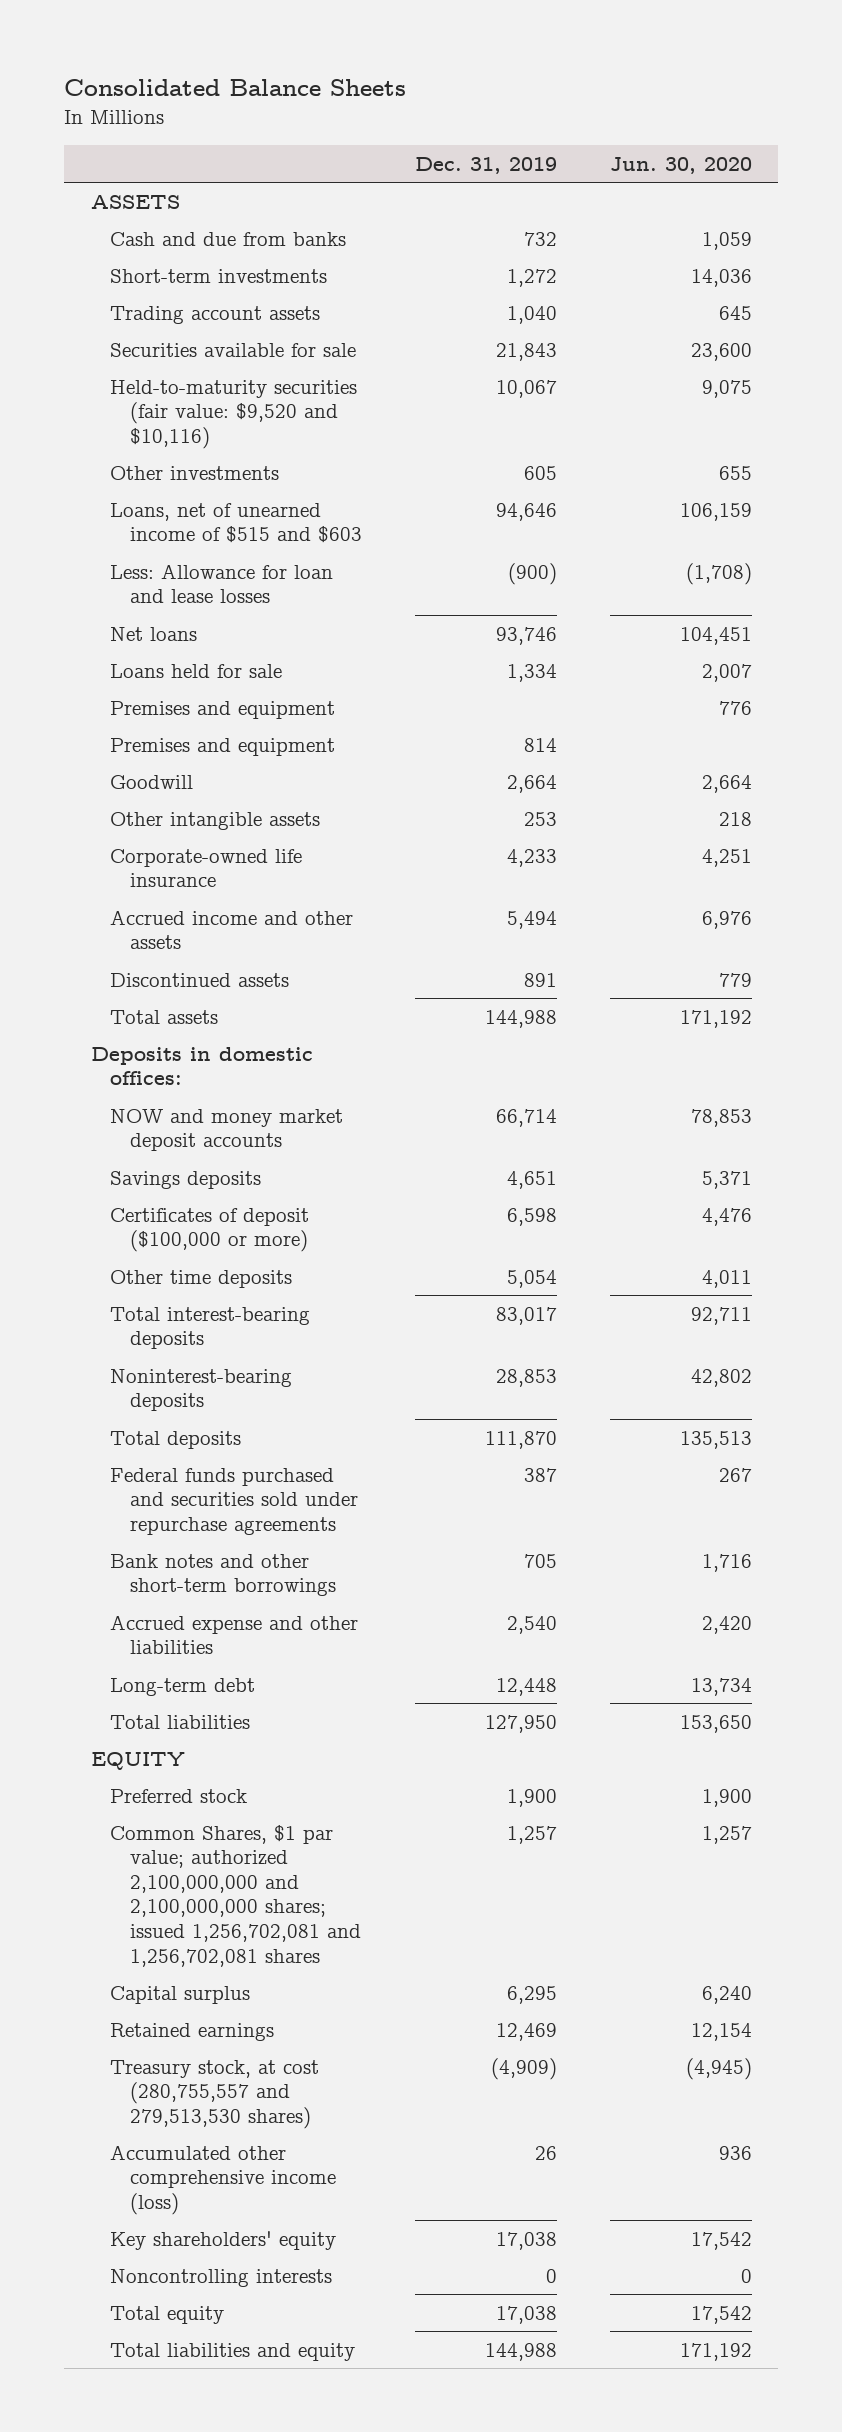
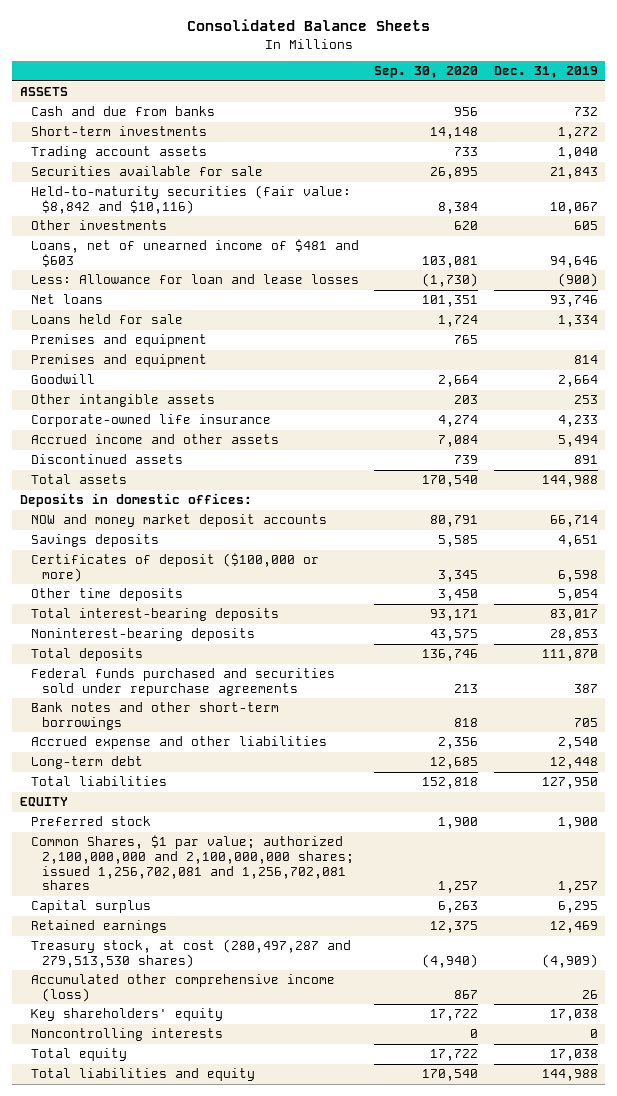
[609,156,752,174] Jun. 30, 2020 -> none
none -> [374,66,479,79] Sep. 30, 2020
[110,379,358,449] Held-to-maturity securities (fair value: $9,520 and $10,116) -> [30,185,351,214] Held-to-maturity securities (fair value: $8,842 and $10,116)
[110,502,363,544] Loans, net of unearned income of $515 and $603 -> [30,239,359,267] Loans, net of unearned income of $481 and $603
[110,2059,320,2129] Treasury stock, at cost (280,755,557 and 279,513,530 shares) -> [30,939,351,968] Treasury stock, at cost (280,497,287 and 279,513,530 shares)

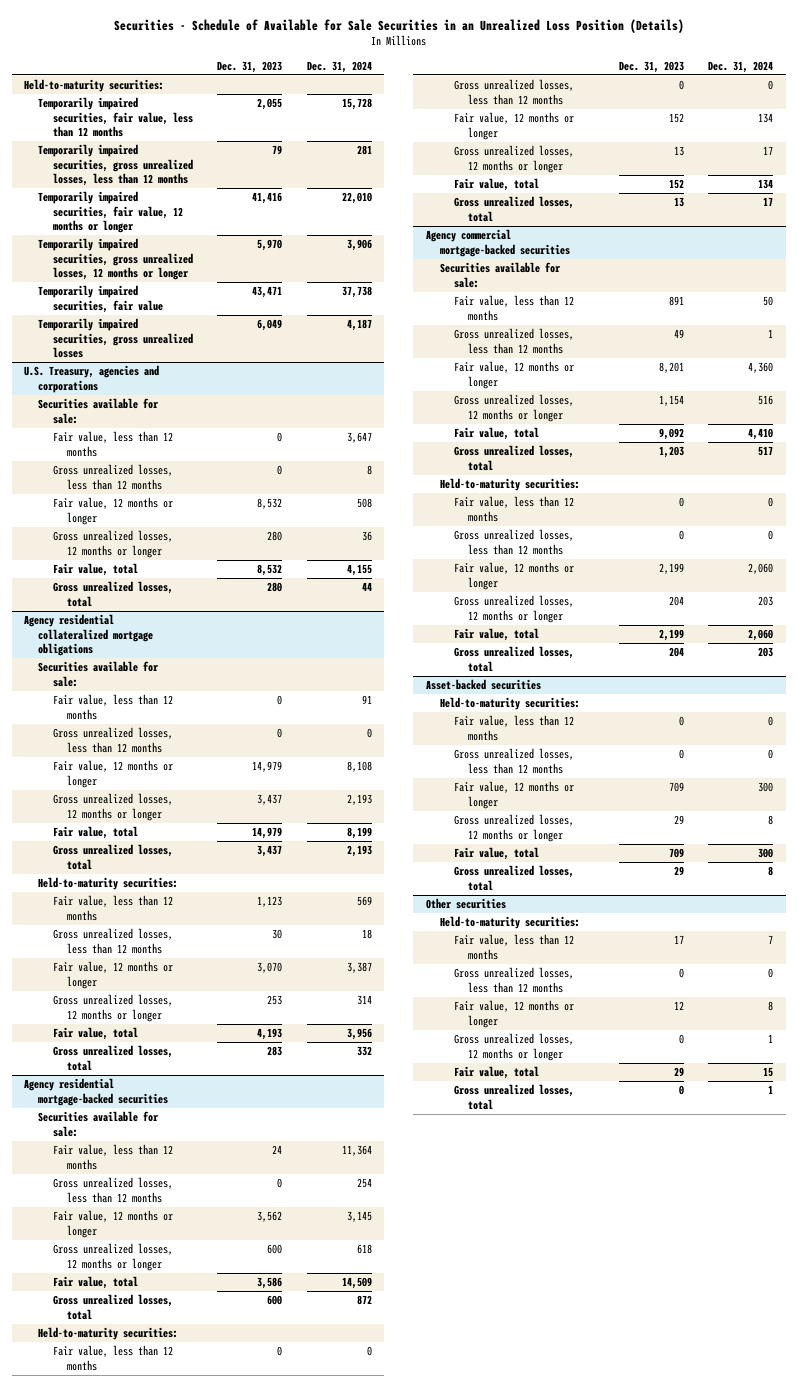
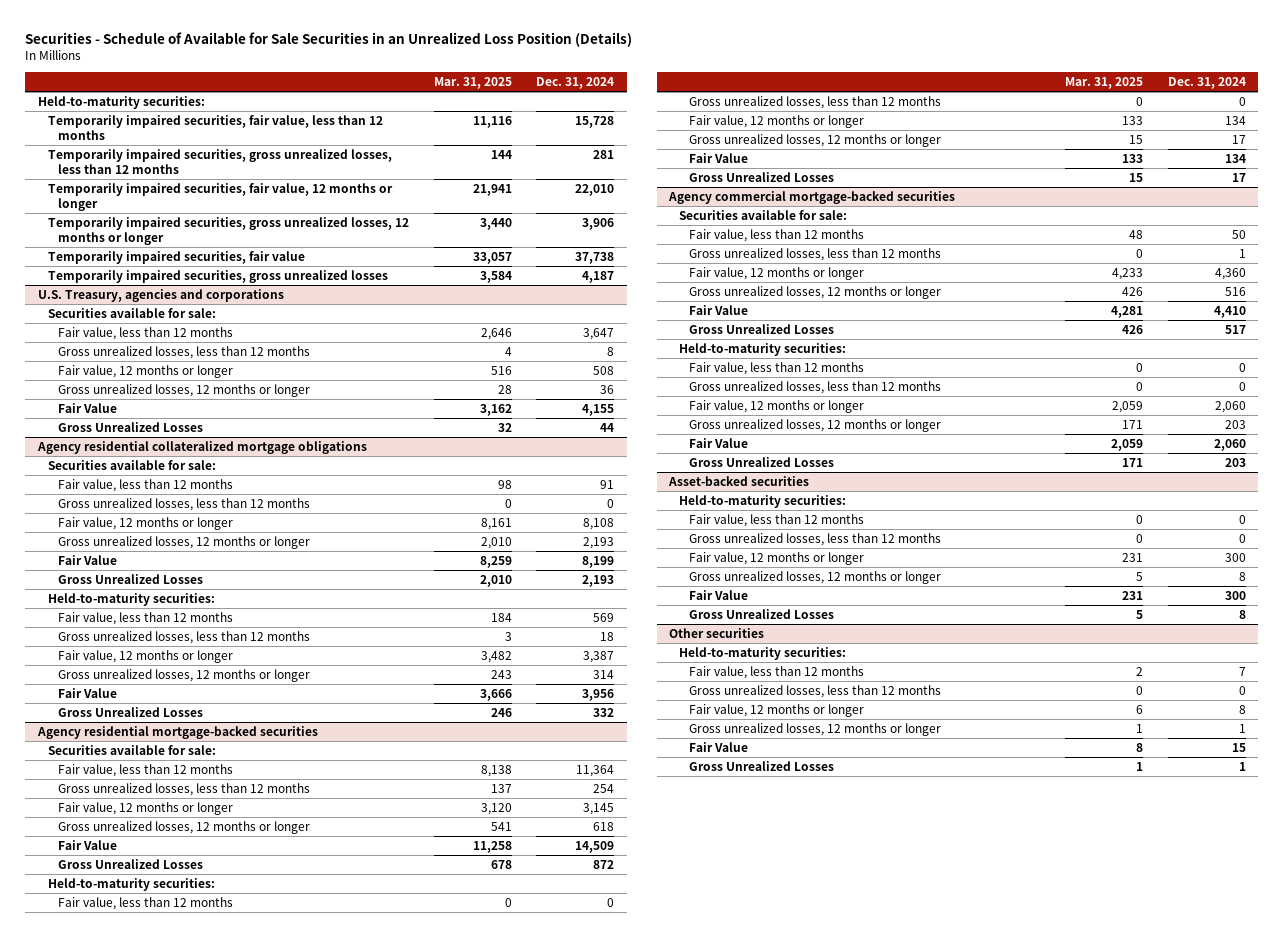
[217,60,283,73] Dec. 31, 2023 -> none
none -> [433,76,512,89] Mar. 31, 2025
[52,563,138,577] Fair value, total -> [58,402,118,413] Fair Value
[52,581,173,607] Gross unrealized losses, total -> [58,421,204,432] Gross Unrealized Losses
[52,826,138,840] Fair value, total -> [58,554,118,565] Fair Value
[52,844,173,870] Gross unrealized losses, total -> [58,573,204,584] Gross Unrealized Losses
[52,1027,138,1041] Fair value, total -> [58,687,118,698] Fair Value
[52,1045,173,1071] Gross unrealized losses, total -> [58,706,204,717] Gross Unrealized Losses
[52,1276,138,1290] Fair value, total -> [58,839,118,850] Fair Value
[52,1294,173,1320] Gross unrealized losses, total -> [58,858,204,869] Gross Unrealized Losses
[453,178,539,192] Fair value, total -> [689,152,749,163] Fair Value
[453,196,574,222] Gross unrealized losses, total -> [689,171,835,182] Gross Unrealized Losses
[453,427,539,441] Fair value, total -> [689,304,749,315] Fair Value
[453,445,574,471] Gross unrealized losses, total -> [689,323,835,334] Gross Unrealized Losses
[453,628,539,642] Fair value, total -> [689,437,749,448] Fair Value
[453,646,574,672] Gross unrealized losses, total -> [689,456,835,467] Gross Unrealized Losses
[453,847,539,861] Fair value, total -> [689,589,749,600] Fair Value
[453,865,574,891] Gross unrealized losses, total -> [689,608,835,619] Gross Unrealized Losses
[453,1066,539,1080] Fair value, total -> [689,741,749,752] Fair Value
[453,1084,574,1110] Gross unrealized losses, total -> [689,760,835,771] Gross Unrealized Losses

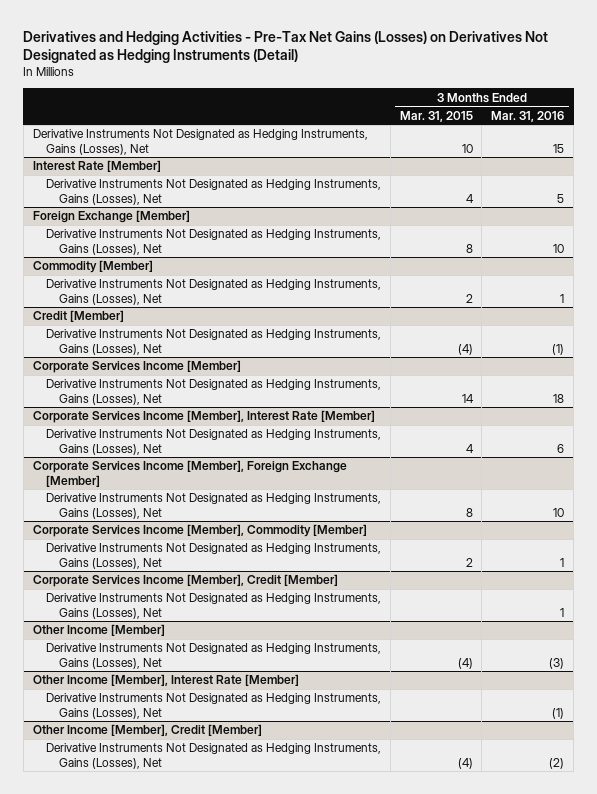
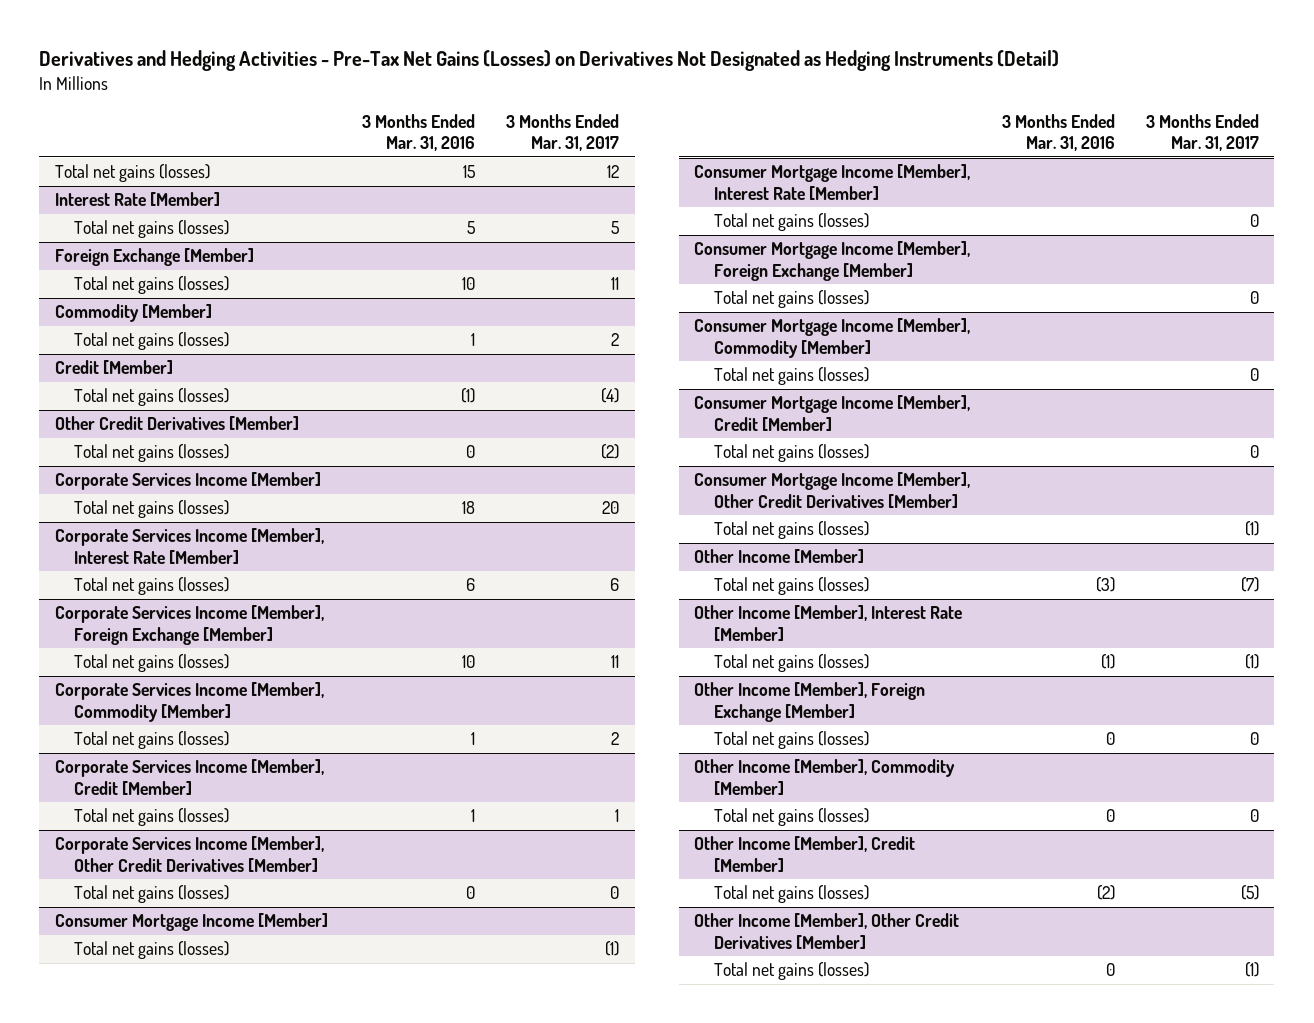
[399,110,473,122] Mar. 31, 2015 -> none
none -> [506,114,620,152] 3 Months Ended Mar. 31, 2017
[32,129,368,155] Derivative Instruments Not Designated as Hedging Instruments, Gains (Losses), Net -> [54,164,210,183] Total net gains (losses)
[45,179,381,205] Derivative Instruments Not Designated as Hedging Instruments, Gains (Losses), Net -> [74,220,230,239] Total net gains (losses)
[45,229,381,255] Derivative Instruments Not Designated as Hedging Instruments, Gains (Losses), Net -> [74,276,230,295] Total net gains (losses)
[45,279,381,305] Derivative Instruments Not Designated as Hedging Instruments, Gains (Losses), Net -> [74,332,230,351] Total net gains (losses)
[45,329,381,355] Derivative Instruments Not Designated as Hedging Instruments, Gains (Losses), Net -> [74,388,230,407] Total net gains (losses)
none -> [54,416,299,431] Other Credit Derivatives [Member]
none -> [74,444,230,463] Total net gains (losses)
[45,379,381,405] Derivative Instruments Not Designated as Hedging Instruments, Gains (Losses), Net -> [74,500,230,519] Total net gains (losses)
[45,429,381,455] Derivative Instruments Not Designated as Hedging Instruments, Gains (Losses), Net -> [74,577,230,596] Total net gains (losses)
[45,493,381,519] Derivative Instruments Not Designated as Hedging Instruments, Gains (Losses), Net -> [74,654,230,673] Total net gains (losses)
[45,543,381,569] Derivative Instruments Not Designated as Hedging Instruments, Gains (Losses), Net -> [74,731,230,750] Total net gains (losses)
[45,593,381,619] Derivative Instruments Not Designated as Hedging Instruments, Gains (Losses), Net -> [74,808,230,827] Total net gains (losses)
none -> [54,836,324,872] Corporate Services Income [Member], Other Credit Derivatives [Member]
none -> [74,885,230,904] Total net gains (losses)
none -> [54,913,328,932] Consumer Mortgage Income [Member]
none -> [74,941,230,960] Total net gains (losses)
none -> [694,164,971,200] Consumer Mortgage Income [Member], Interest Rate [Member]
none -> [713,213,869,232] Total net gains (losses)
none -> [694,241,971,281] Consumer Mortgage Income [Member], Foreign Exchange [Member]
none -> [713,290,869,309] Total net gains (losses)
none -> [694,318,971,358] Consumer Mortgage Income [Member], Commodity [Member]
none -> [713,367,869,386] Total net gains (losses)
none -> [694,395,971,431] Consumer Mortgage Income [Member], Credit [Member]
none -> [713,444,869,463] Total net gains (losses)
none -> [694,472,971,508] Consumer Mortgage Income [Member], Other Credit Derivatives [Member]
none -> [713,521,869,540] Total net gains (losses)
[45,643,381,669] Derivative Instruments Not Designated as Hedging Instruments, Gains (Losses), Net -> [713,577,869,596] Total net gains (losses)
[45,693,381,719] Derivative Instruments Not Designated as Hedging Instruments, Gains (Losses), Net -> [713,654,869,673] Total net gains (losses)
none -> [694,682,926,722] Other Income [Member], Foreign Exchange [Member]
none -> [713,731,869,750] Total net gains (losses)
none -> [694,759,956,795] Other Income [Member], Commodity [Member]
none -> [713,808,869,827] Total net gains (losses)
[45,743,381,769] Derivative Instruments Not Designated as Hedging Instruments, Gains (Losses), Net -> [713,885,869,904] Total net gains (losses)
none -> [694,913,960,949] Other Income [Member], Other Credit Derivatives [Member]
none -> [713,962,869,981] Total net gains (losses)

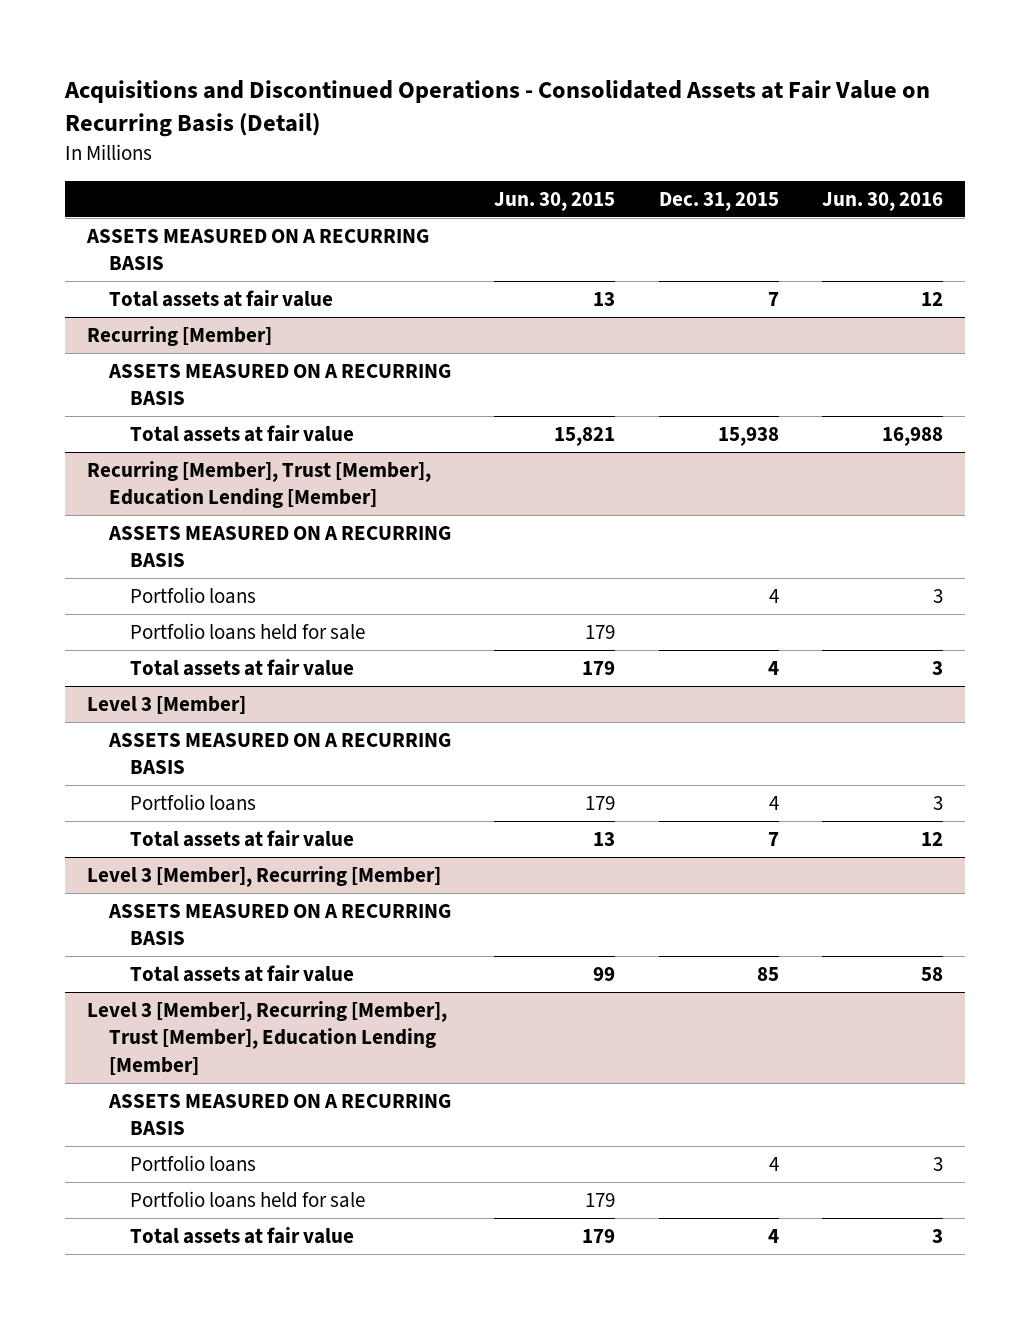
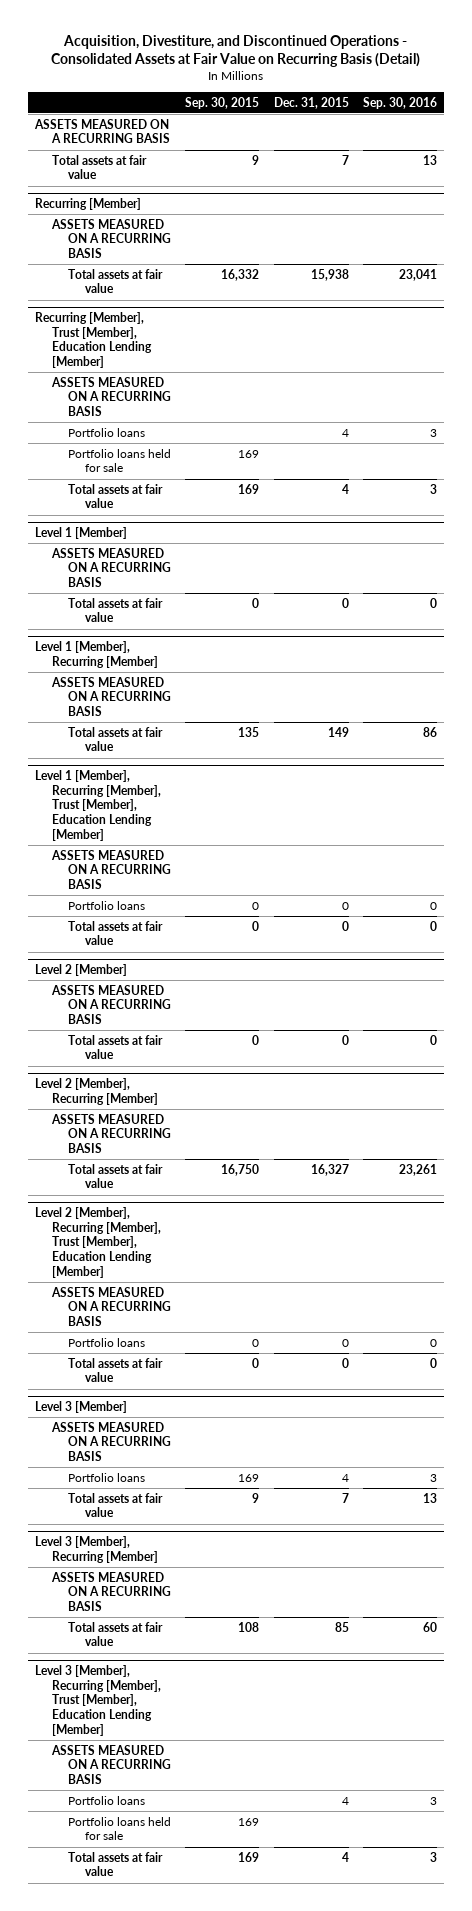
[64,80,931,138] Acquisitions and Discontinued Operations - Consolidated Assets at Fair Value on Recurring Basis (Detail) -> [51,35,421,68] Acquisition, Divestiture, and Discontinued Operations - Consolidated Assets at Fair Value on Recurring Basis (Detail)
[494,192,616,212] Jun. 30, 2015 -> none
[822,192,944,212] Jun. 30, 2016 -> none
none -> [185,96,260,109] Sep. 30, 2015
none -> [363,96,438,109] Sep. 30, 2016
none -> [35,527,128,540] Level 1 [Member]
none -> [50,547,172,588] ASSETS MEASURED ON A RECURRING BASIS
none -> [68,597,164,623] Total assets at fair value
none -> [35,641,158,668] Level 1 [Member], Recurring [Member]
none -> [50,676,172,717] ASSETS MEASURED ON A RECURRING BASIS
none -> [68,726,164,752] Total assets at fair value
none -> [35,770,161,841] Level 1 [Member], Recurring [Member], Trust [Member], Education Lending [Member]
none -> [50,849,172,890] ASSETS MEASURED ON A RECURRING BASIS
none -> [68,900,146,910] Portfolio loans
none -> [68,920,164,946] Total assets at fair value
none -> [35,964,128,977] Level 2 [Member]
none -> [50,984,172,1025] ASSETS MEASURED ON A RECURRING BASIS
none -> [68,1034,164,1060] Total assets at fair value
none -> [35,1078,158,1105] Level 2 [Member], Recurring [Member]
none -> [50,1113,172,1154] ASSETS MEASURED ON A RECURRING BASIS
none -> [68,1163,164,1189] Total assets at fair value
none -> [35,1207,161,1278] Level 2 [Member], Recurring [Member], Trust [Member], Education Lending [Member]
none -> [50,1286,172,1327] ASSETS MEASURED ON A RECURRING BASIS
none -> [68,1337,146,1347] Portfolio loans
none -> [68,1357,164,1383] Total assets at fair value

